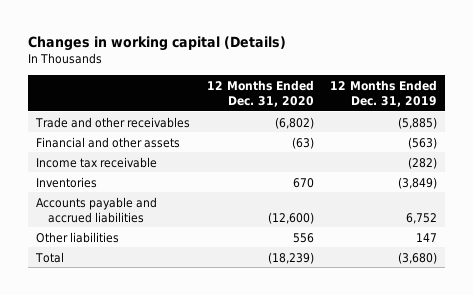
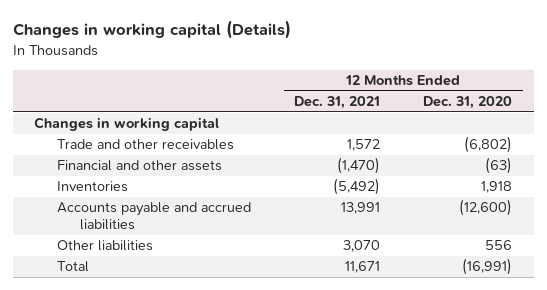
[330,79,438,107] 12 Months Ended Dec. 31, 2019 -> none
none -> [294,95,381,109] Dec. 31, 2021
none -> [34,117,220,132] Changes in working capital
[36,156,158,168] Income tax receivable -> none
[292,177,314,188] 670 -> [481,181,513,194] 1,918
[267,251,314,264] (18,239) -> [462,258,513,276] (16,991)

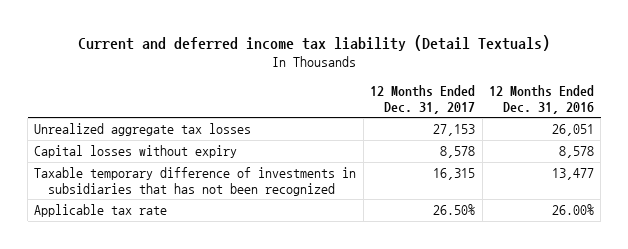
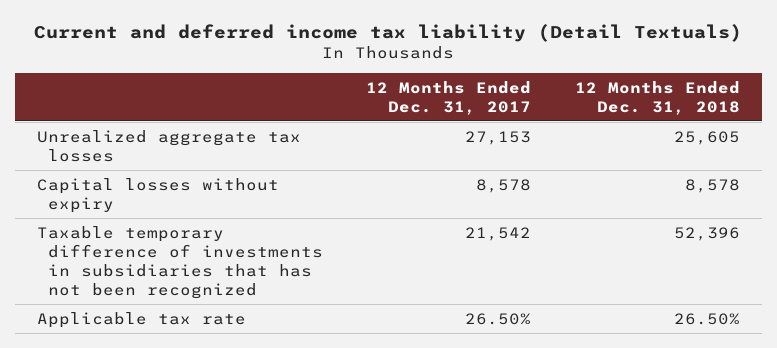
[489,84,595,114] 12 Months Ended Dec. 31, 2016 -> none
none -> [574,80,740,115] 12 Months Ended Dec. 31, 2018
[433,168,476,181] 16,315 -> [465,226,532,241] 21,542

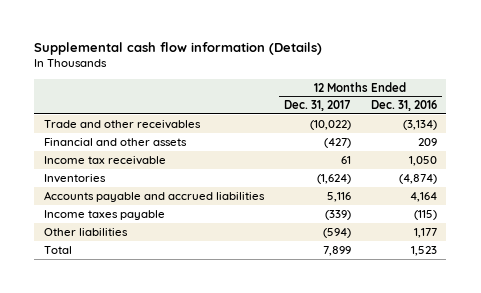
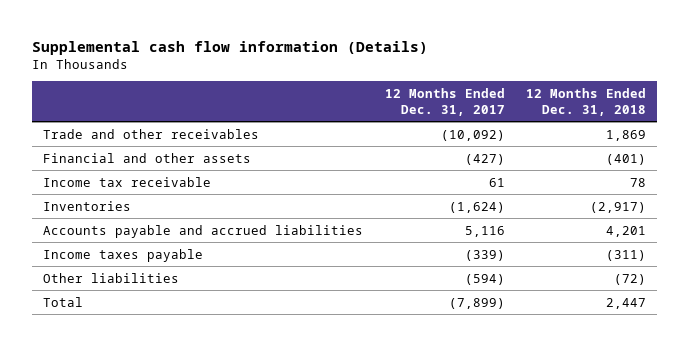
[370,100,437,112] Dec. 31, 2016 -> none
none -> [526,88,647,116] 12 Months Ended Dec. 31, 2018
[309,119,351,130] (10,022) -> [440,129,505,141] (10,092)
[322,245,351,256] 7,899 -> [448,297,505,309] (7,899)

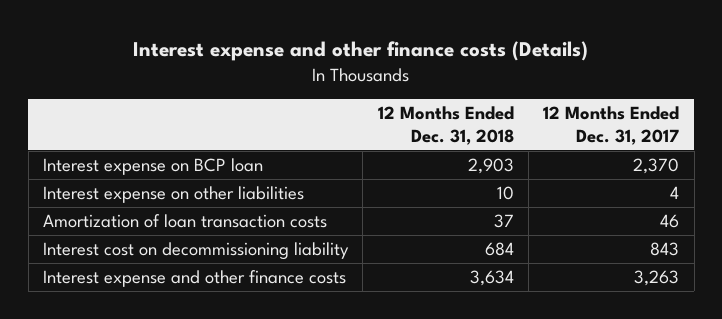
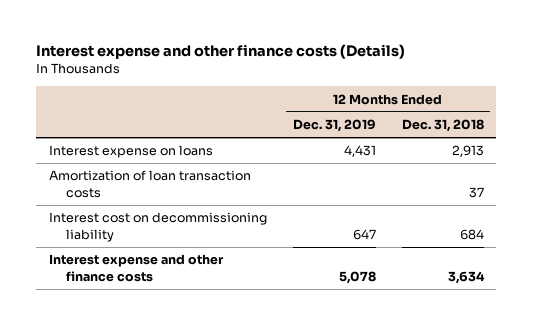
[543,106,680,145] 12 Months Ended Dec. 31, 2017 -> none
none -> [292,118,376,132] Dec. 31, 2019
[42,185,304,203] Interest expense on other liabilities -> none
[42,157,263,175] Interest expense on BCP loan -> [49,145,214,159] Interest expense on loans
[467,157,514,174] 2,903 -> [451,145,484,158] 2,913

